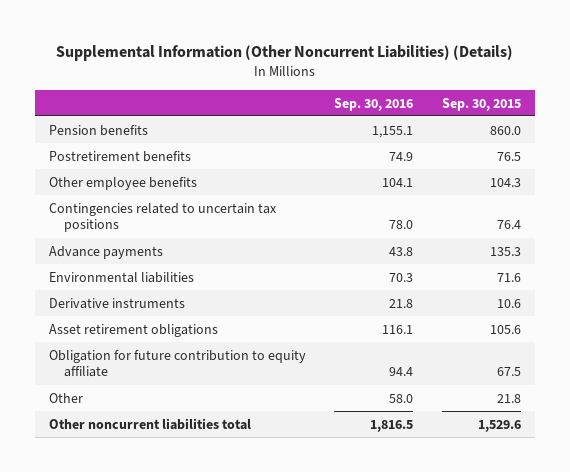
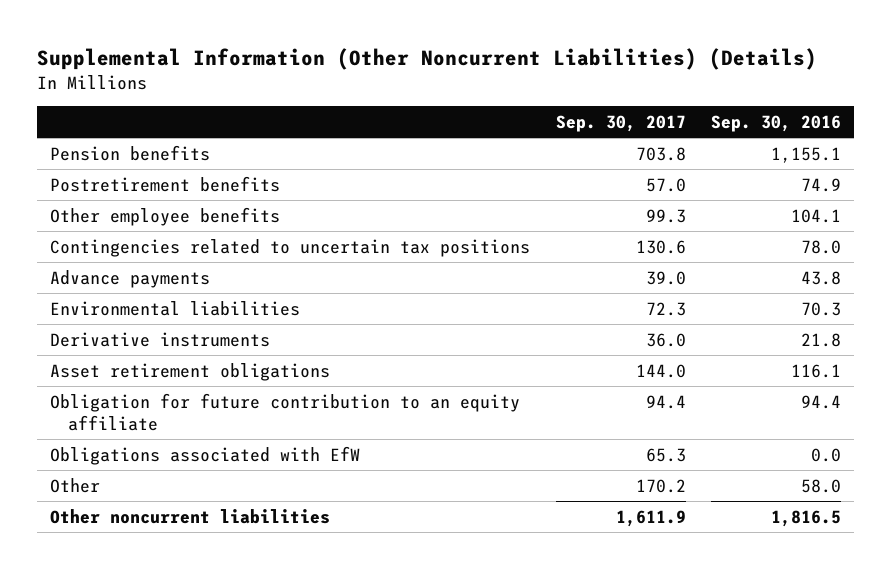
[441,97,521,111] Sep. 30, 2015 -> none
none -> [555,115,686,133] Sep. 30, 2017
[49,349,307,378] Obligation for future contribution to equity affiliate -> [49,392,520,432] Obligation for future contribution to an equity affiliate
none -> [49,445,360,465] Obligations associated with EfW
[49,417,252,430] Other noncurrent liabilities total -> [49,508,330,524] Other noncurrent liabilities

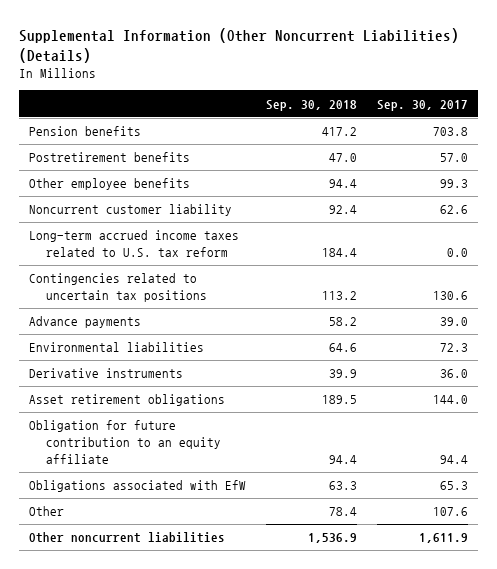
[711,115,842,133] Sep. 30, 2016 -> none
none -> [265,99,357,111] Sep. 30, 2018
none -> [29,204,233,217] Noncurrent customer liability
none -> [29,230,240,258] Long-term accrued income taxes related to U.S. tax reform
[635,478,686,493] 170.2 -> [432,507,468,517] 107.6

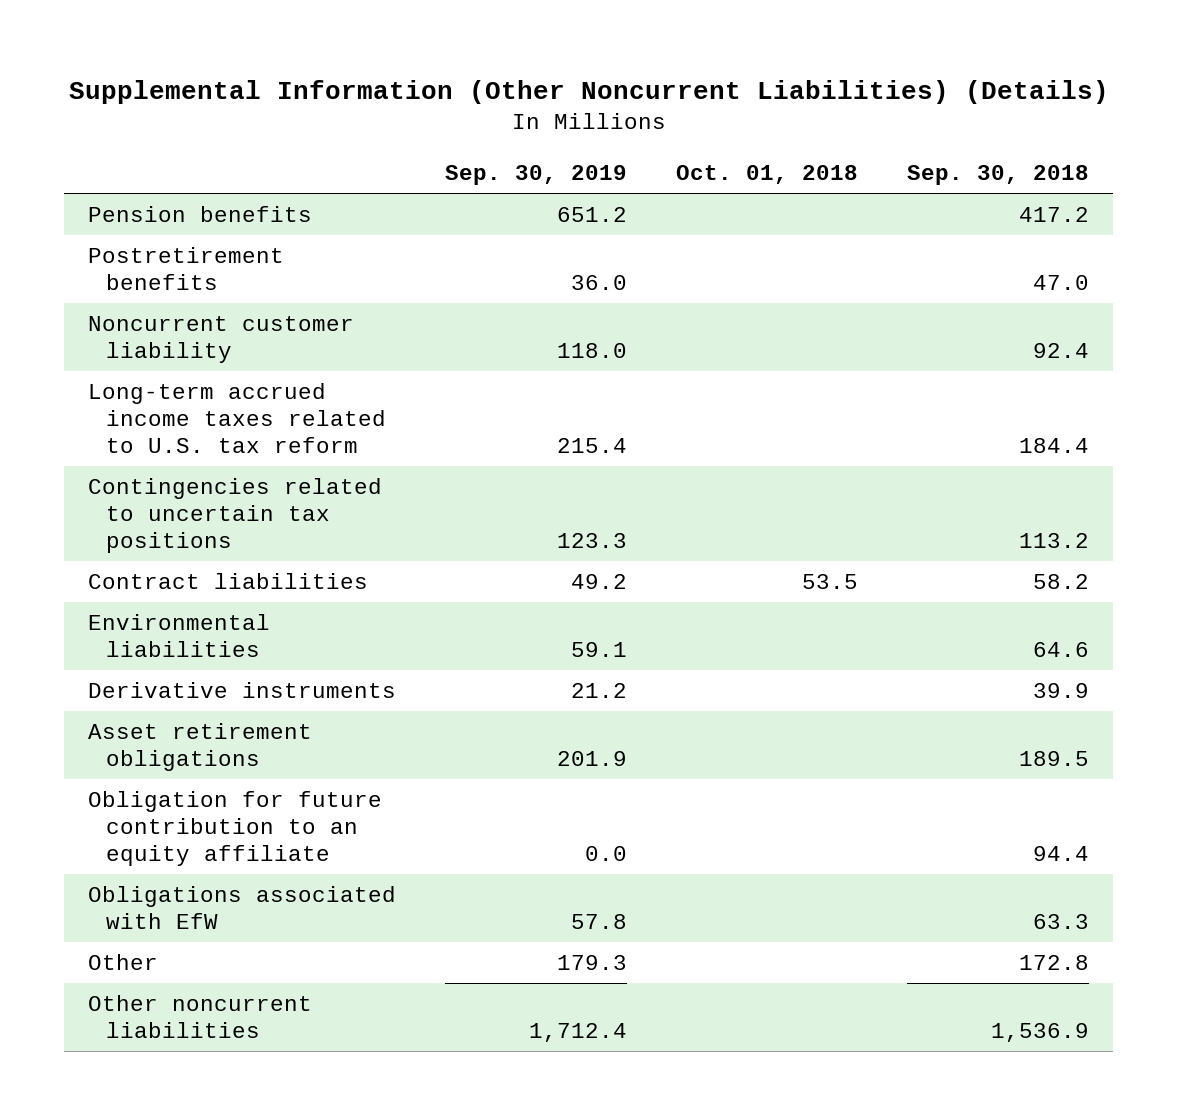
[376,99,468,111] Sep. 30, 2017 -> none
none -> [445,164,628,185] Sep. 30, 2019
none -> [676,164,859,184] Oct. 01, 2018
[29,178,191,191] Other employee benefits -> none
[29,316,142,329] Advance payments -> [88,573,369,590] Contract liabilities
[328,507,357,517] 78.4 -> [1018,955,1089,971] 172.8

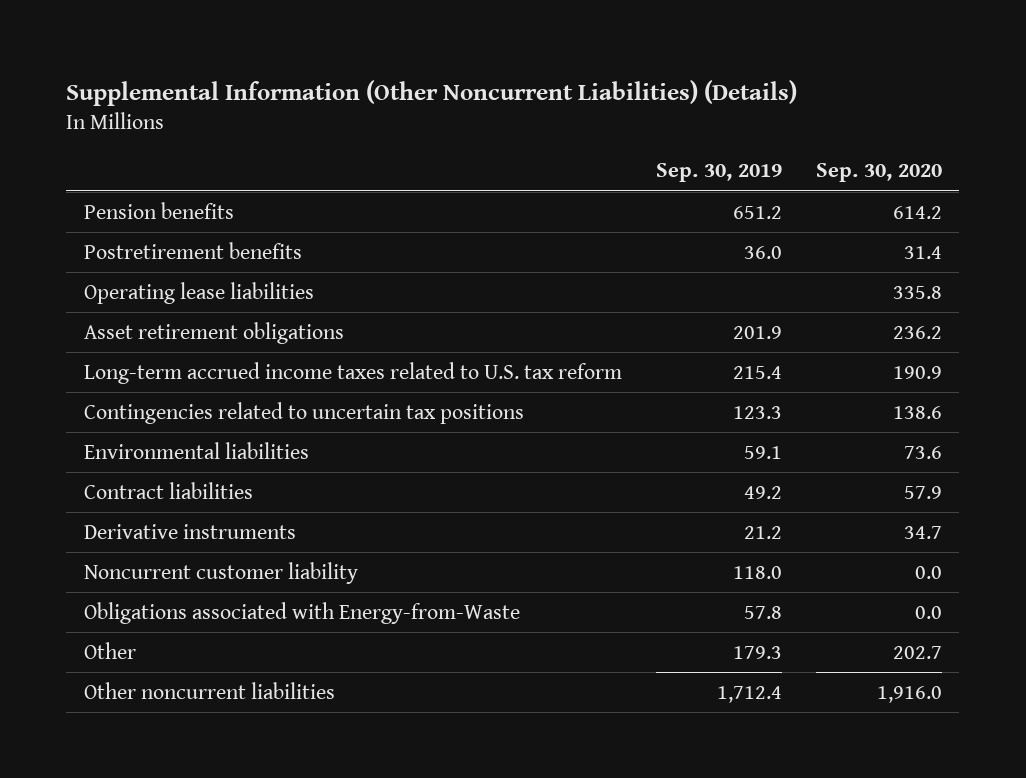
[676,164,859,184] Oct. 01, 2018 -> none
[906,164,1089,185] Sep. 30, 2018 -> none
none -> [815,163,942,183] Sep. 30, 2020
none -> [83,281,314,304] Operating lease liabilities
[88,723,313,771] Asset retirement obligations -> [83,321,344,344] Asset retirement obligations
[88,573,369,590] Contract liabilities -> [83,481,253,499] Contract liabilities
[88,791,383,866] Obligation for future contribution to an equity affiliate -> none
[88,316,355,363] Noncurrent customer liability -> [83,561,358,584] Noncurrent customer liability
[88,886,397,929] Obligations associated with EfW -> [83,601,520,624] Obligations associated with Energy-from-Waste

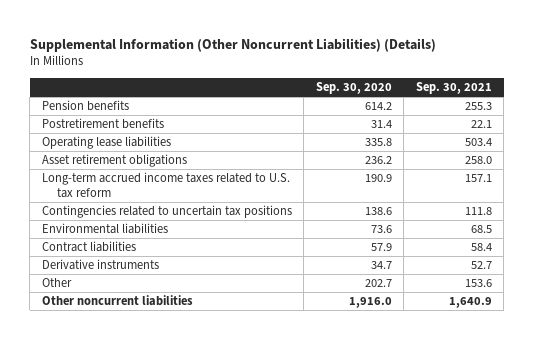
[655,163,782,183] Sep. 30, 2019 -> none
none -> [415,81,492,94] Sep. 30, 2021
[83,561,358,584] Noncurrent customer liability -> none
[83,601,520,624] Obligations associated with Energy-from-Waste -> none

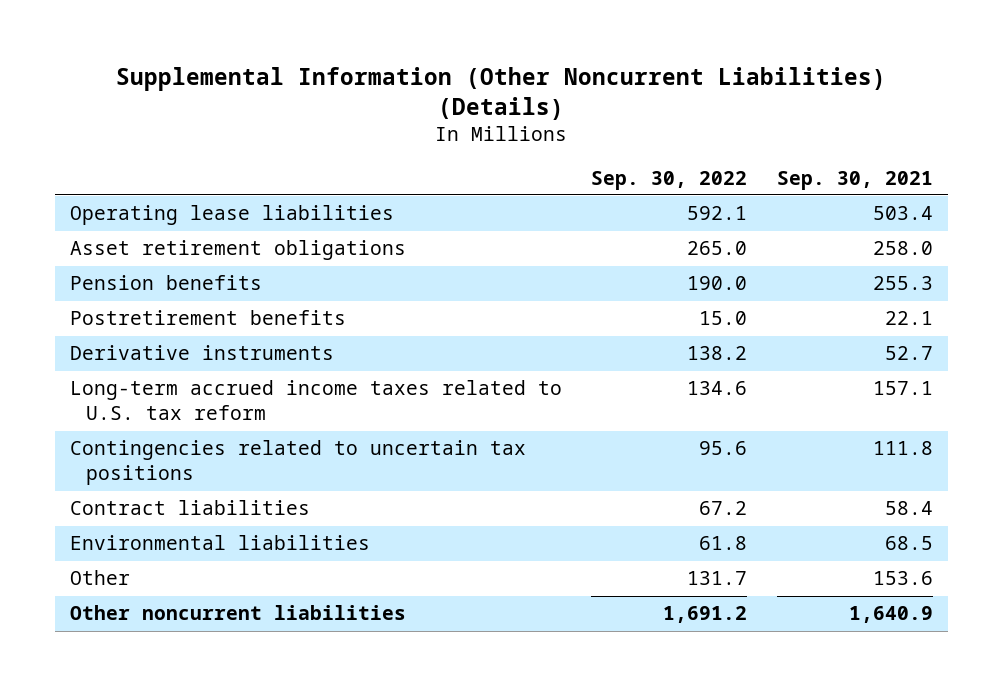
[315,81,392,94] Sep. 30, 2020 -> none
none -> [591,170,748,190] Sep. 30, 2022
[41,100,129,112] Pension benefits -> [69,275,262,291] Pension benefits
[41,118,164,130] Postretirement benefits -> [69,310,346,326] Postretirement benefits
[41,259,159,271] Derivative instruments -> [69,345,334,361] Derivative instruments
[41,223,168,235] Environmental liabilities -> [69,535,370,551] Environmental liabilities

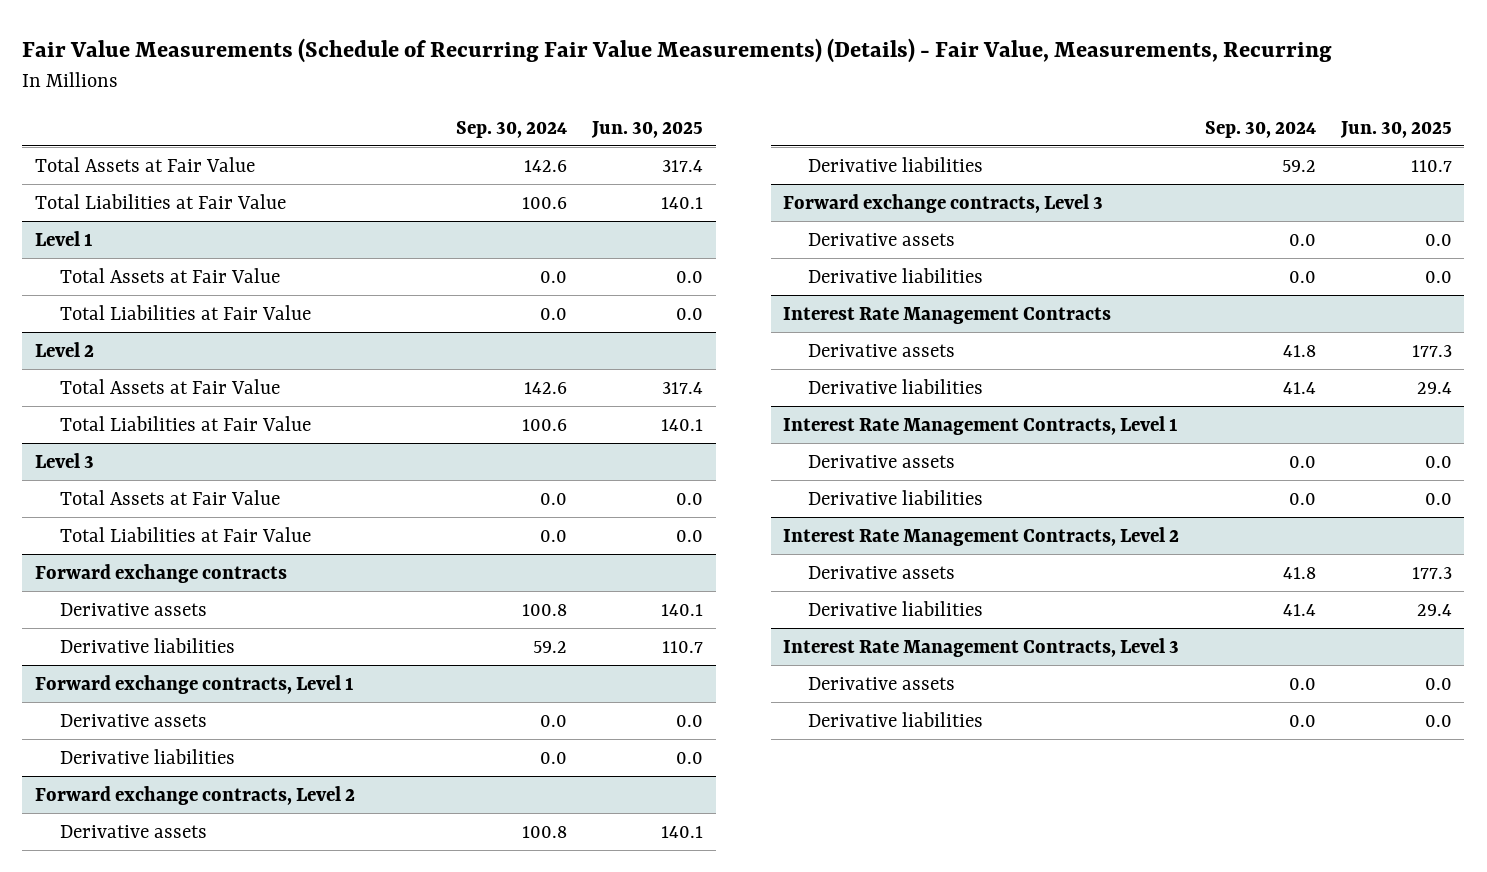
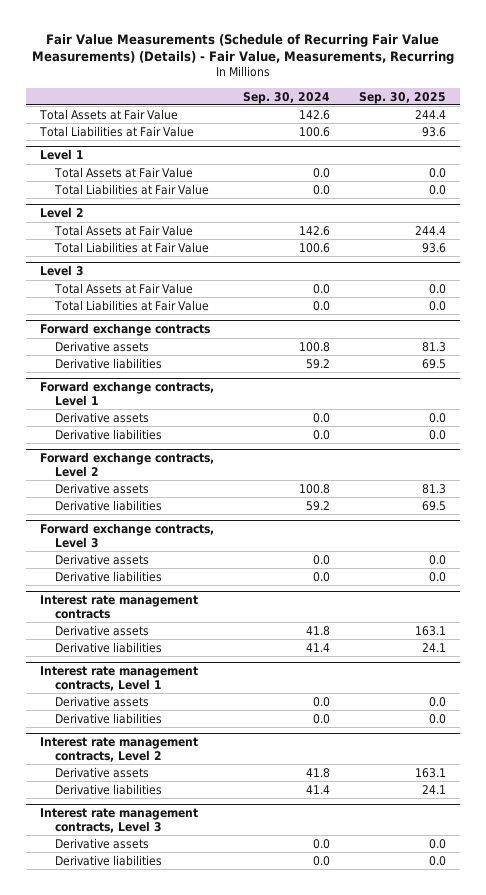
[591,120,704,138] Jun. 30, 2025 -> none
none -> [358,91,446,104] Sep. 30, 2025
[783,306,1112,324] Interest Rate Management Contracts -> [40,595,199,619] Interest rate management contracts
[783,415,1179,435] Interest Rate Management Contracts, Level 1 -> [40,666,199,691] Interest rate management contracts, Level 1
[783,526,1180,546] Interest Rate Management Contracts, Level 2 -> [40,737,199,762] Interest rate management contracts, Level 2
[783,637,1180,657] Interest Rate Management Contracts, Level 3 -> [40,808,199,833] Interest rate management contracts, Level 3

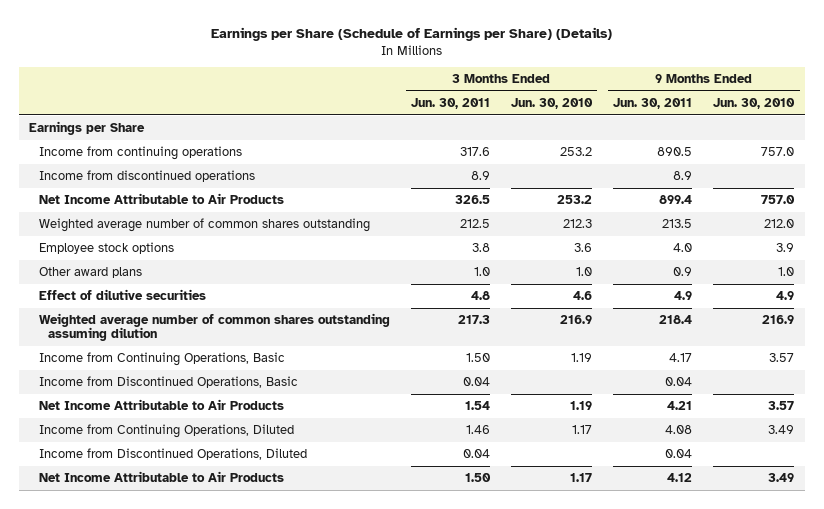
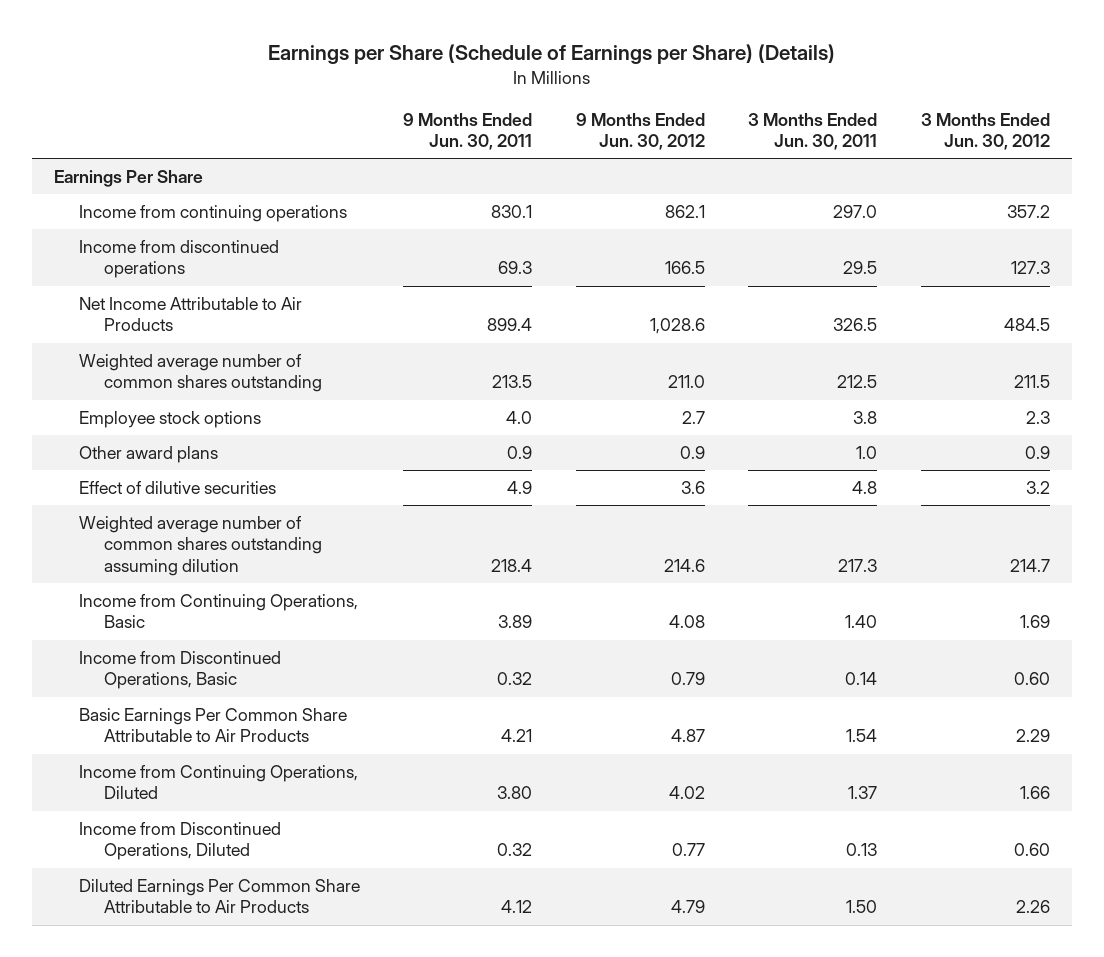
[510,98,593,110] Jun. 30, 2010 -> none
[713,98,796,110] Jun. 30, 2010 -> none
none -> [575,112,705,150] 9 Months Ended Jun. 30, 2012
none -> [920,112,1050,150] 3 Months Ended Jun. 30, 2012
[29,121,146,136] Earnings per Share -> [53,170,203,188] Earnings Per Share
[459,147,490,157] 317.6 -> [833,205,878,219] 297.0
[657,147,693,157] 890.5 -> [491,205,533,219] 830.1
[470,171,490,181] 8.9 -> [843,261,878,275] 29.5
[673,171,693,181] 8.9 -> [498,261,533,275] 69.3
[465,353,490,363] 1.50 -> [845,615,878,629] 1.40
[669,353,693,363] 4.17 -> [498,615,533,629] 3.89
[462,377,490,387] 0.04 -> [845,672,878,686] 0.14
[665,377,693,387] 0.04 -> [497,672,533,686] 0.32
[38,399,284,411] Net Income Attributable to Air Products -> [78,708,347,743] Basic Earnings Per Common Share Attributable to Air Products
[465,425,490,435] 1.46 -> [848,786,878,800] 1.37
[665,425,693,435] 4.08 -> [497,786,533,800] 3.80
[462,449,490,459] 0.04 -> [846,843,878,857] 0.13
[665,449,693,459] 0.04 -> [497,843,533,857] 0.32
[38,471,284,483] Net Income Attributable to Air Products -> [78,879,360,914] Diluted Earnings Per Common Share Attributable to Air Products

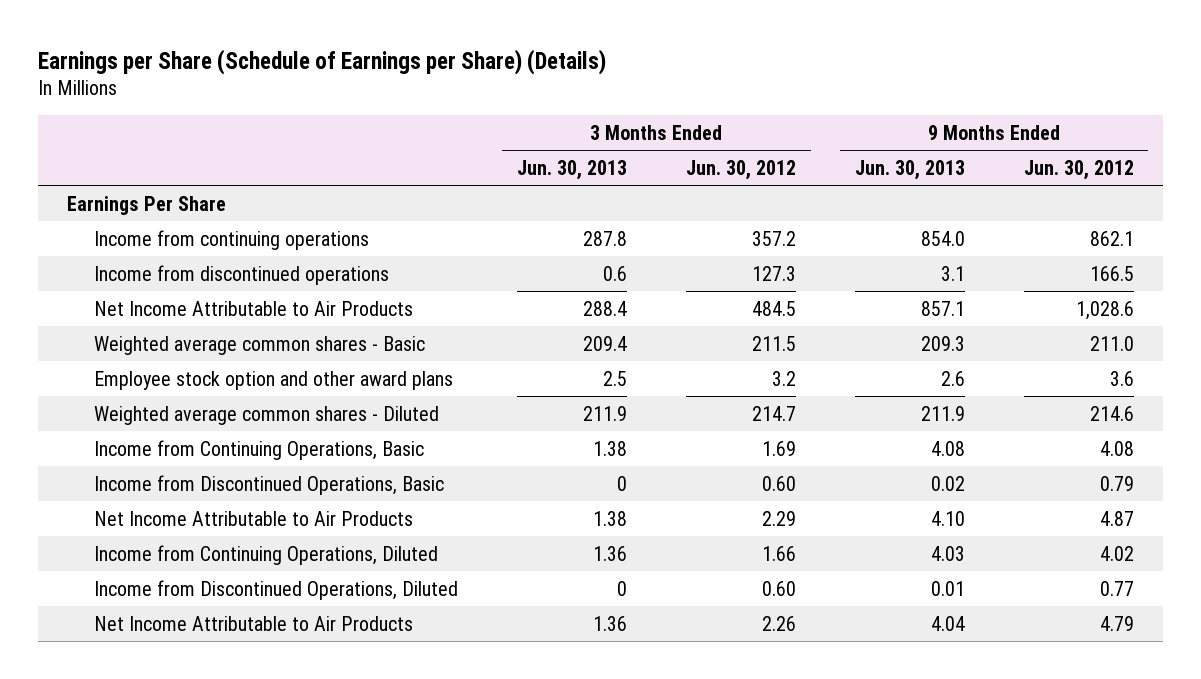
[403,112,533,150] 9 Months Ended Jun. 30, 2011 -> none
[748,112,878,150] 3 Months Ended Jun. 30, 2011 -> none
none -> [516,159,627,180] Jun. 30, 2013
none -> [854,159,965,180] Jun. 30, 2013
[78,446,218,464] Other award plans -> none
[78,481,276,495] Effect of dilutive securities -> none
[78,354,322,393] Weighted average number of common shares outstanding -> [93,335,425,355] Weighted average common shares - Basic
[78,411,261,429] Employee stock options -> [93,370,453,390] Employee stock option and other award plans
[681,411,705,425] 2.7 -> [1109,370,1134,386] 3.6
[1025,411,1050,425] 2.3 -> [771,370,796,386] 3.2
[78,516,322,576] Weighted average number of common shares outstanding assuming dilution -> [93,405,439,425] Weighted average common shares - Diluted
[78,708,347,743] Basic Earnings Per Common Share Attributable to Air Products -> [93,510,413,526] Net Income Attributable to Air Products
[78,879,360,914] Diluted Earnings Per Common Share Attributable to Air Products -> [93,615,413,631] Net Income Attributable to Air Products

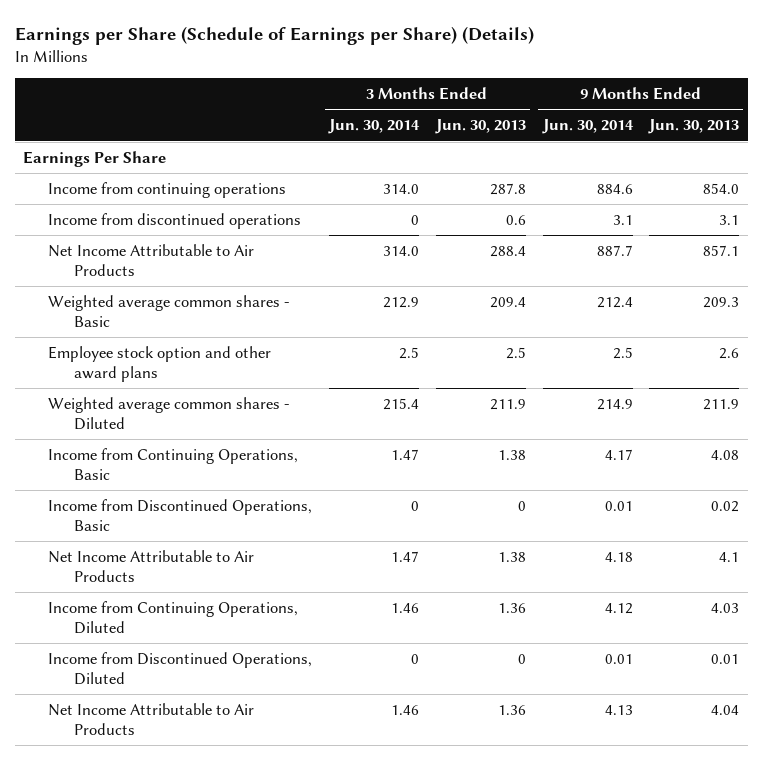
[685,159,796,180] Jun. 30, 2012 -> none
[1023,159,1134,180] Jun. 30, 2012 -> none
none -> [328,119,421,135] Jun. 30, 2014
none -> [541,119,634,135] Jun. 30, 2014
[930,510,965,526] 4.10 -> [719,551,740,562] 4.1

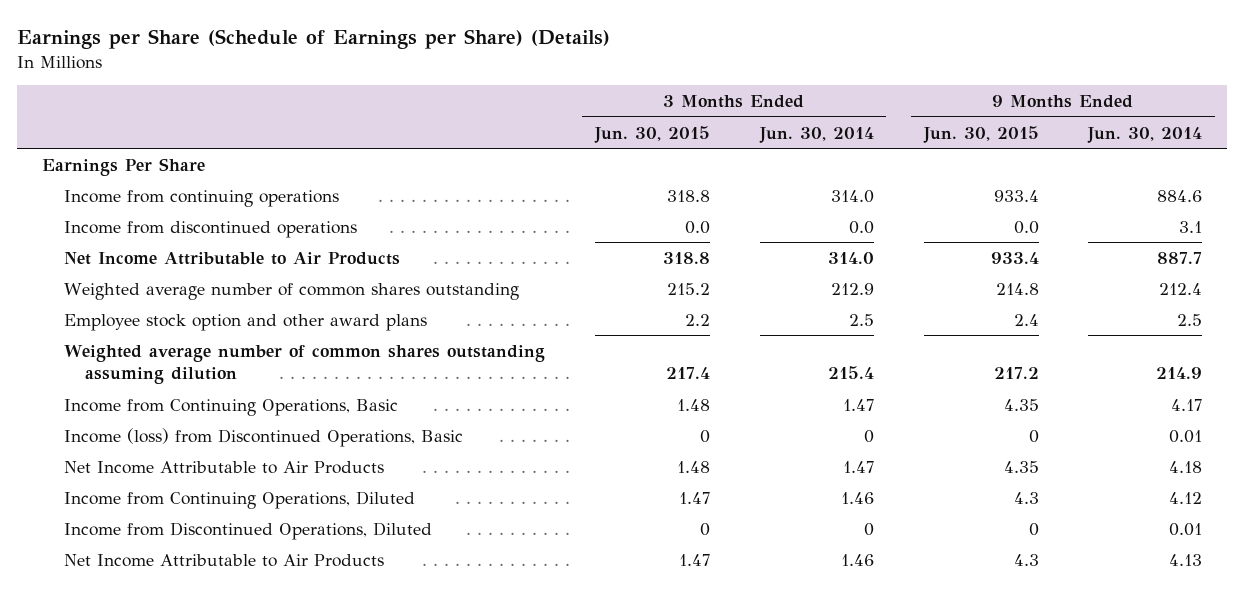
[434,119,526,135] Jun. 30, 2013 -> none
[648,119,740,135] Jun. 30, 2013 -> none
none -> [593,125,710,143] Jun. 30, 2015
none -> [922,125,1039,143] Jun. 30, 2015
[411,214,420,225] 0 -> [848,220,874,234] 0.0
[48,294,291,328] Weighted average common shares - Basic -> [63,282,519,300] Weighted average number of common shares outstanding
[48,396,291,431] Weighted average common shares - Diluted -> [63,344,545,385] Weighted average number of common shares outstanding assuming dilution
[48,498,313,532] Income from Discontinued Operations, Basic -> [63,427,463,447] Income (loss) from Discontinued Operations, Basic

